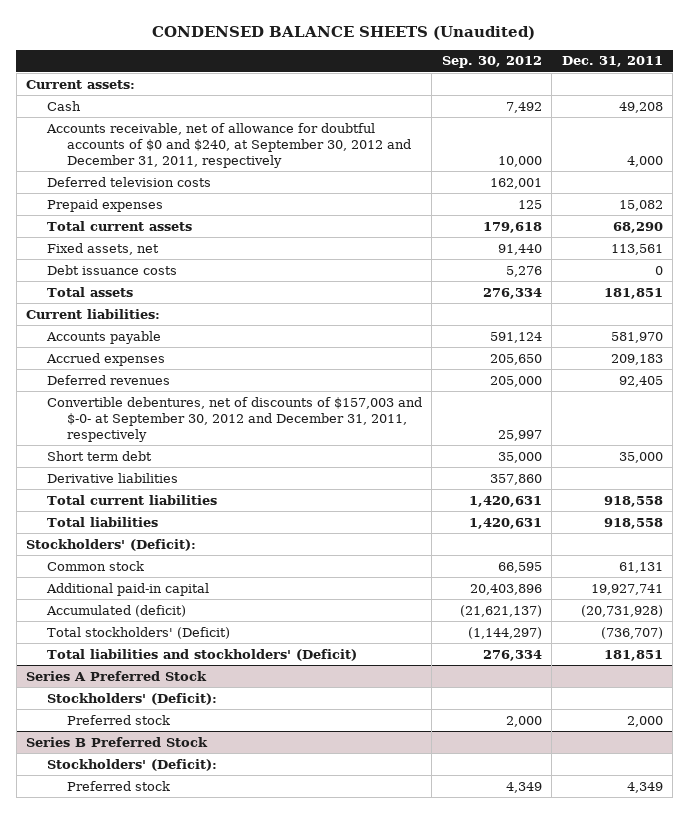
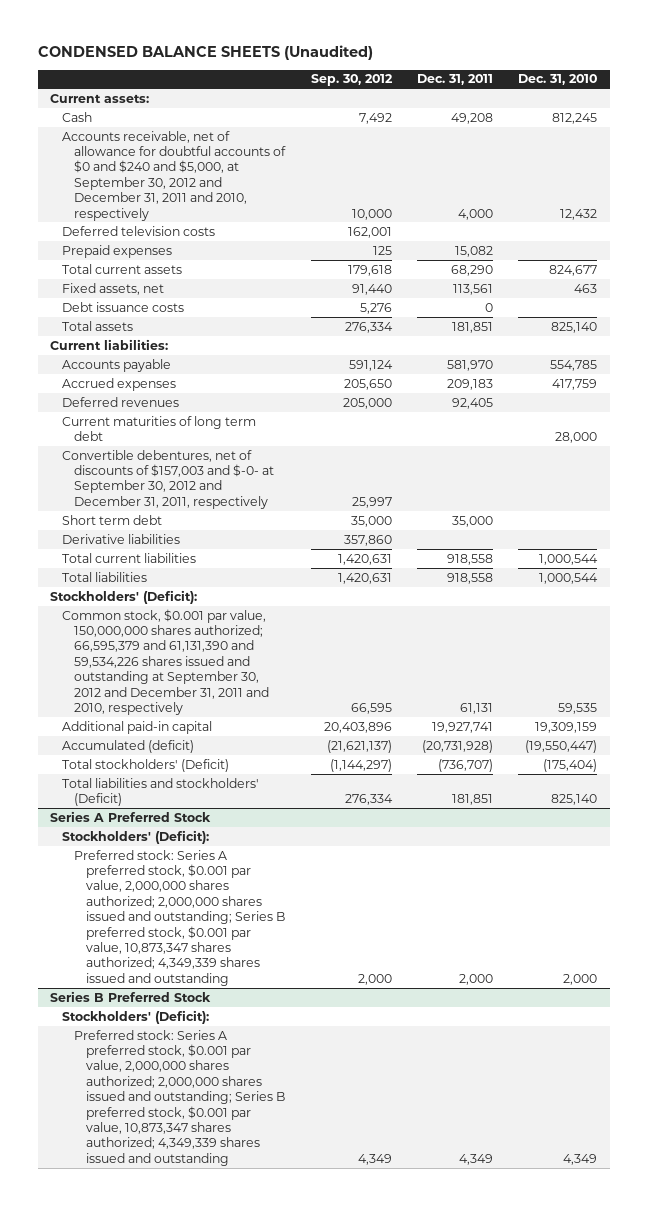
none -> [518,74,598,86] Dec. 31, 2010
[45,122,412,168] Accounts receivable, net of allowance for doubtful accounts of $0 and $240, at September 30, 2012 and December 31, 2011, respectively -> [62,130,287,221] Accounts receivable, net of allowance for doubtful accounts of $0 and $240 and $5,000, at September 30, 2012 and December 31, 2011 and 2010, respectively
none -> [62,415,257,442] Current maturities of long term debt
[46,560,144,571] Common stock -> [62,608,270,715] Common stock, $0.001 par value, 150,000,000 shares authorized; 66,595,379 and 61,131,390 and 59,534,226 shares issued and outstanding at September 30, 2012 and December 31, 2011 and 2010, respectively
[67,714,171,725] Preferred stock -> [74,849,286,986] Preferred stock: Series A preferred stock, $0.001 par value, 2,000,000 shares authorized; 2,000,000 shares issued and outstanding; Series B preferred stock, $0.001 par value, 10,873,347 shares authorized; 4,349,339 shares issued and outstanding
[67,780,171,791] Preferred stock -> [74,1029,286,1166] Preferred stock: Series A preferred stock, $0.001 par value, 2,000,000 shares authorized; 2,000,000 shares issued and outstanding; Series B preferred stock, $0.001 par value, 10,873,347 shares authorized; 4,349,339 shares issued and outstanding

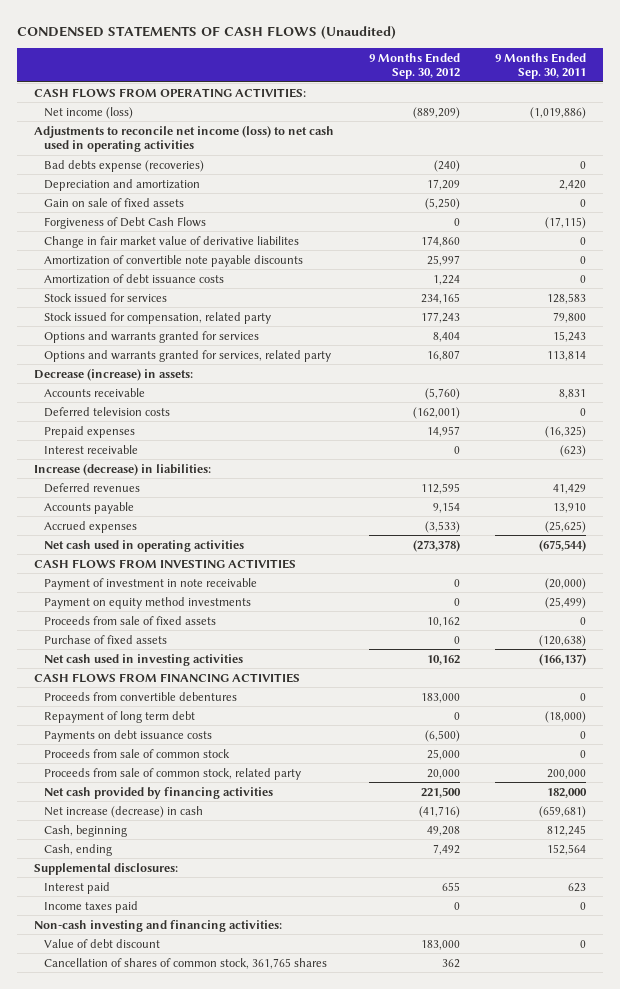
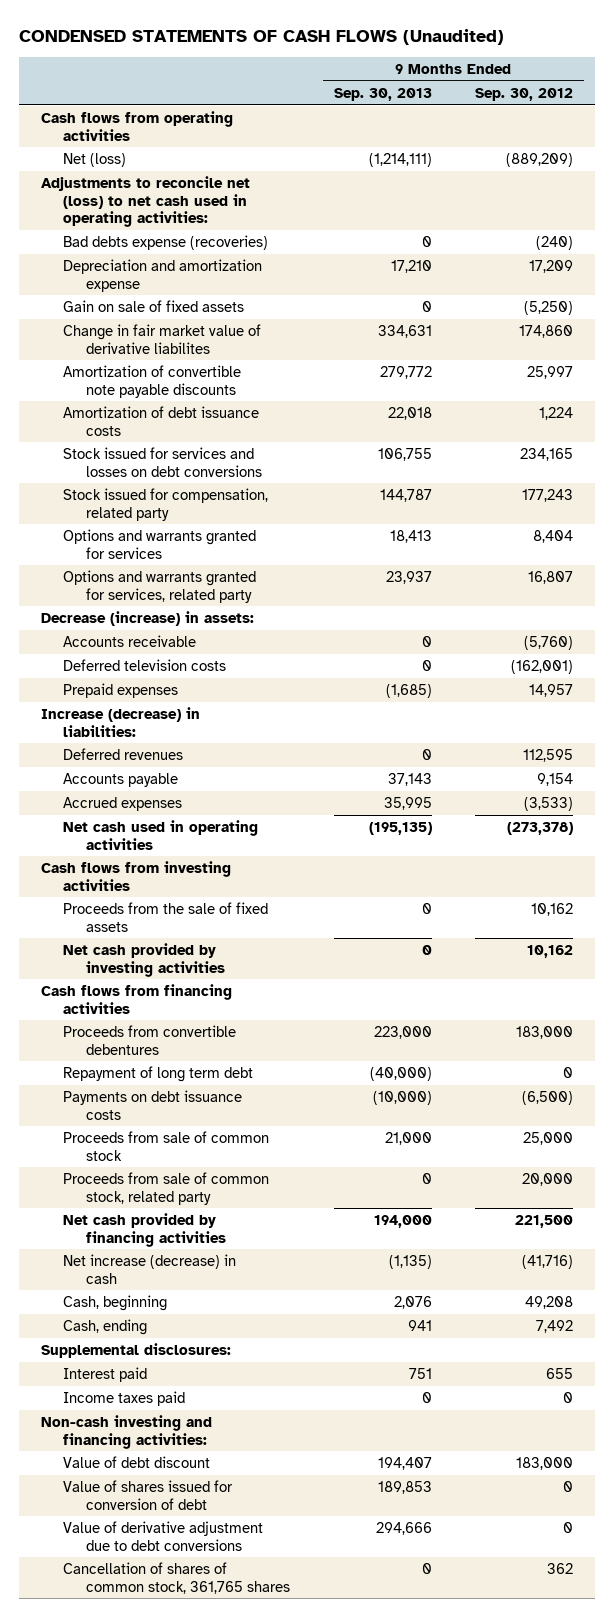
[494,52,586,80] 9 Months Ended Sep. 30, 2011 -> none
none -> [333,87,432,101] Sep. 30, 2013
[34,87,307,98] CASH FLOWS FROM OPERATING ACTIVITIES: -> [40,110,233,141] Cash flows from operating activities
[44,106,134,119] Net income (loss) -> [63,152,127,167] Net (loss)
[34,125,335,153] Adjustments to reconcile net income (loss) to net cash used in operating activities -> [40,175,250,228] Adjustments to reconcile net (loss) to net cash used in operating activities:
[44,178,201,191] Depreciation and amortization -> [63,258,263,292] Depreciation and amortization expense
[44,216,207,229] Forgiveness of Debt Cash Flows -> none
[44,292,168,302] Stock issued for services -> [63,446,262,477] Stock issued for services and losses on debt conversions
[44,444,139,454] Interest receivable -> none
[44,577,258,590] Payment of investment in note receivable -> none
[44,596,252,609] Payment on equity method investments -> none
[44,634,168,644] Purchase of fixed assets -> none
[34,558,297,569] CASH FLOWS FROM INVESTING ACTIVITIES -> [40,860,231,891] Cash flows from investing activities
[44,615,217,625] Proceeds from sale of fixed assets -> [63,901,269,932] Proceeds from the sale of fixed assets
[44,653,244,666] Net cash used in investing activities -> [63,942,225,977] Net cash provided by investing activities
[34,672,301,683] CASH FLOWS FROM FINANCING ACTIVITIES -> [40,983,232,1014] Cash flows from financing activities
none -> [63,1479,234,1510] Value of shares issued for conversion of debt
none -> [63,1520,264,1551] Value of derivative adjustment due to debt conversions

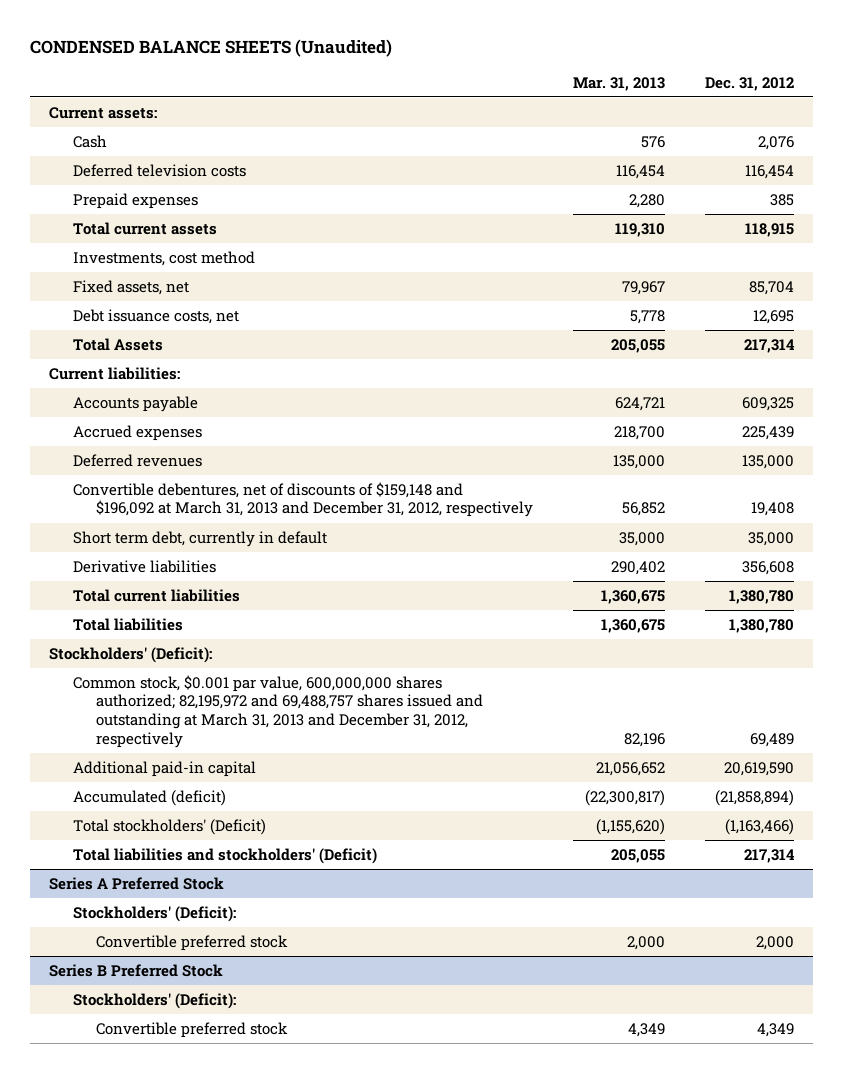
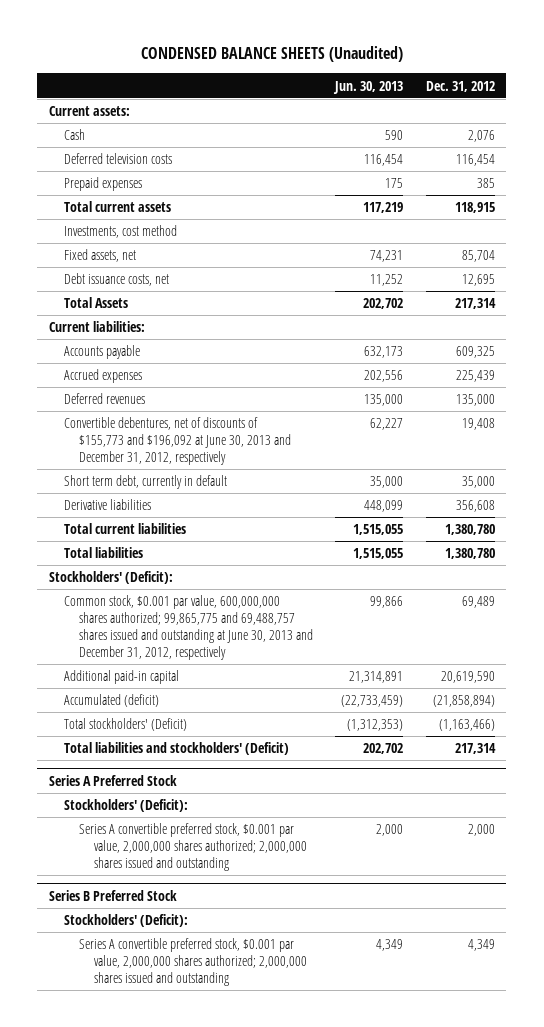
[572,76,665,91] Mar. 31, 2013 -> none
none -> [333,80,404,94] Jun. 30, 2013
[72,481,533,518] Convertible debentures, net of discounts of $159,148 and $196,092 at March 31, 2013 and December 31, 2012, respectively -> [63,417,291,466] Convertible debentures, net of discounts of $155,773 and $196,092 at June 30, 2013 and December 31, 2012, respectively
[72,674,483,748] Common stock, $0.001 par value, 600,000,000 shares authorized; 82,195,972 and 69,488,757 shares issued and outstanding at March 31, 2013 and December 31, 2012, respectively -> [63,595,313,661] Common stock, $0.001 par value, 600,000,000 shares authorized; 99,865,775 and 69,488,757 shares issued and outstanding at June 30, 2013 and December 31, 2012, respectively
[95,934,288,951] Convertible preferred stock -> [78,823,307,872] Series A convertible preferred stock, $0.001 par value, 2,000,000 shares authorized; 2,000,000 shares issued and outstanding
[95,1021,288,1038] Convertible preferred stock -> [78,938,307,987] Series A convertible preferred stock, $0.001 par value, 2,000,000 shares authorized; 2,000,000 shares issued and outstanding

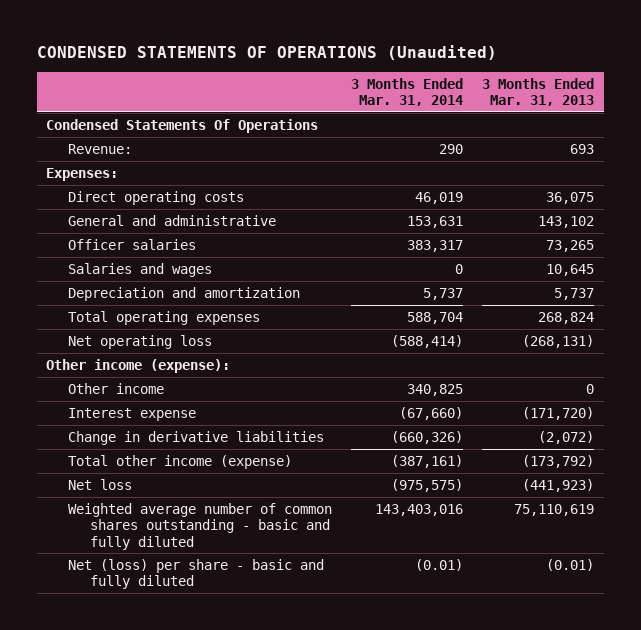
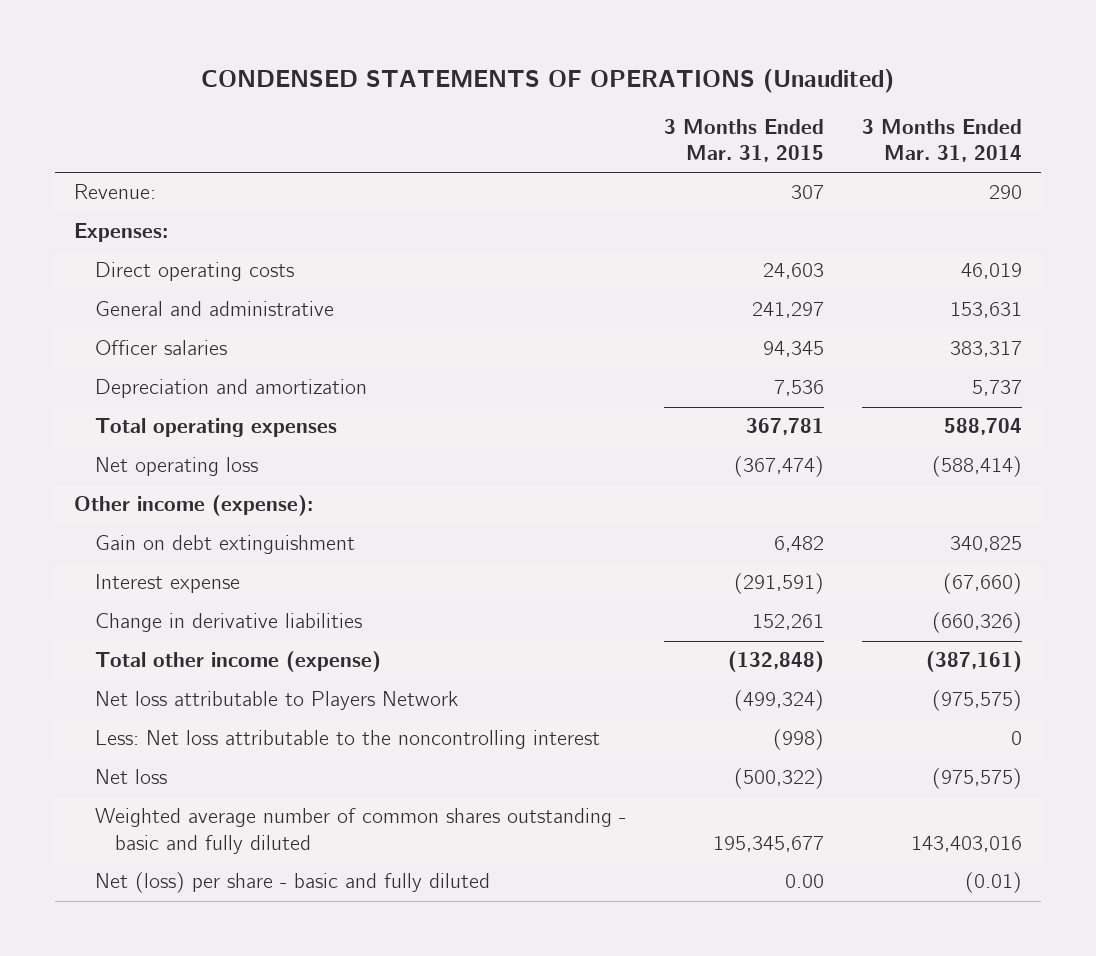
[482,77,595,106] 3 Months Ended Mar. 31, 2013 -> none
none -> [663,118,824,163] 3 Months Ended Mar. 31, 2015
[46,118,319,133] Condensed Statements Of Operations -> none
[68,262,213,277] Salaries and wages -> none
[68,382,165,394] Other income -> [94,535,355,555] Gain on debt extinguishment
none -> [94,691,458,711] Net loss attributable to Players Network
none -> [94,730,600,750] Less: Net loss attributable to the noncontrolling interest

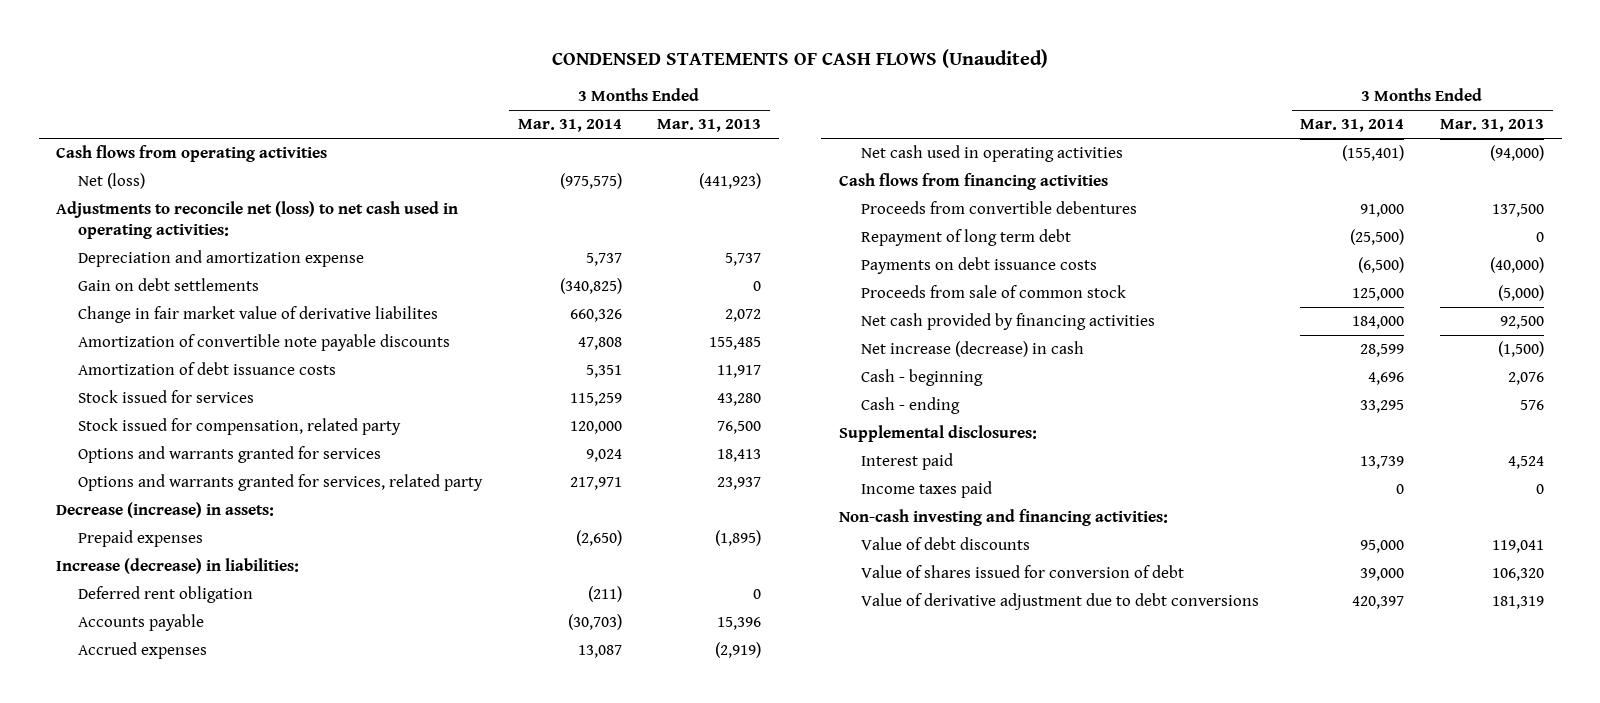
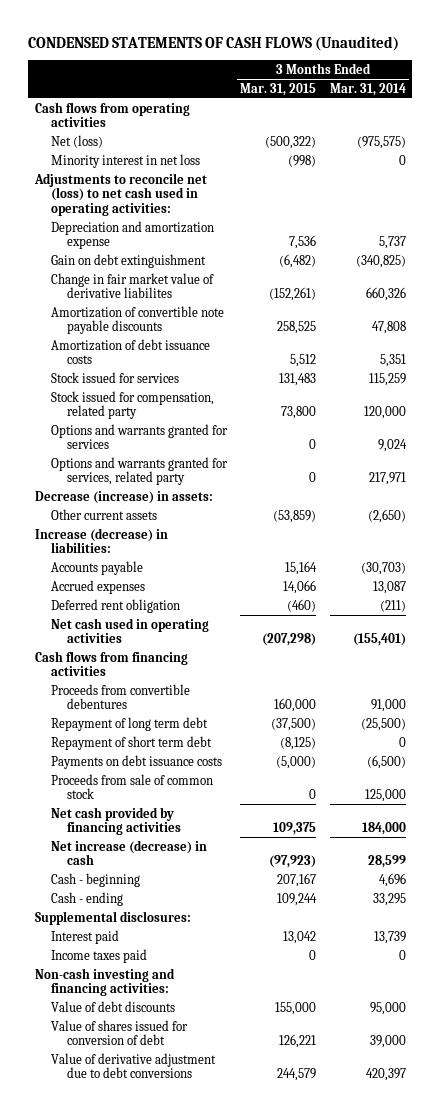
[657,119,762,133] Mar. 31, 2013 -> none
none -> [240,82,317,96] Mar. 31, 2015
none -> [51,153,201,168] Minority interest in net loss
[78,278,260,292] Gain on debt settlements -> [51,253,207,268] Gain on debt extinguishment
[78,530,204,548] Prepaid expenses -> [51,508,158,520] Other current assets
[78,586,254,604] Deferred rent obligation -> [51,598,181,613] Deferred rent obligation
none -> [51,735,213,750] Repayment of short term debt

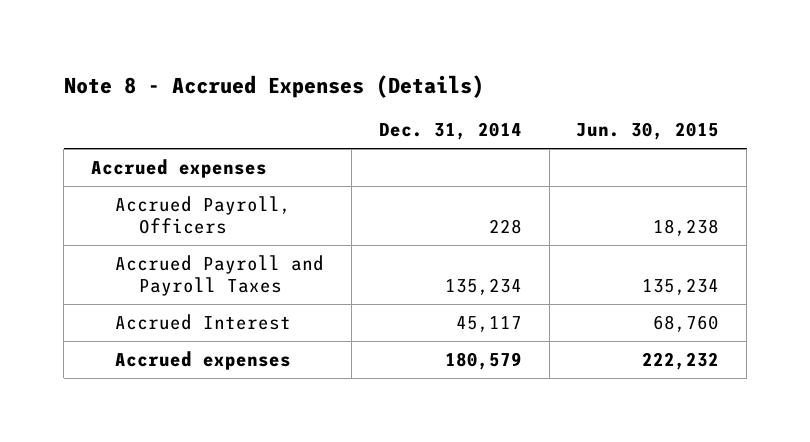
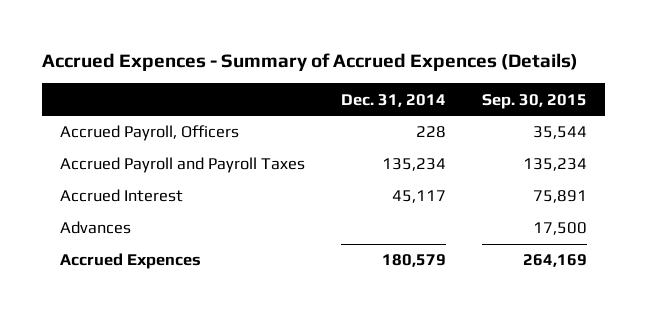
[63,74,484,98] Note 8 - Accrued Expenses (Details) -> [41,53,578,72] Accrued Expences - Summary of Accrued Expences (Details)
[576,122,720,141] Jun. 30, 2015 -> none
none -> [482,93,588,109] Sep. 30, 2015
[90,158,267,178] Accrued expenses -> none
none -> [59,221,131,235] Advances
[115,350,292,370] Accrued expenses -> [59,253,201,270] Accrued Expences

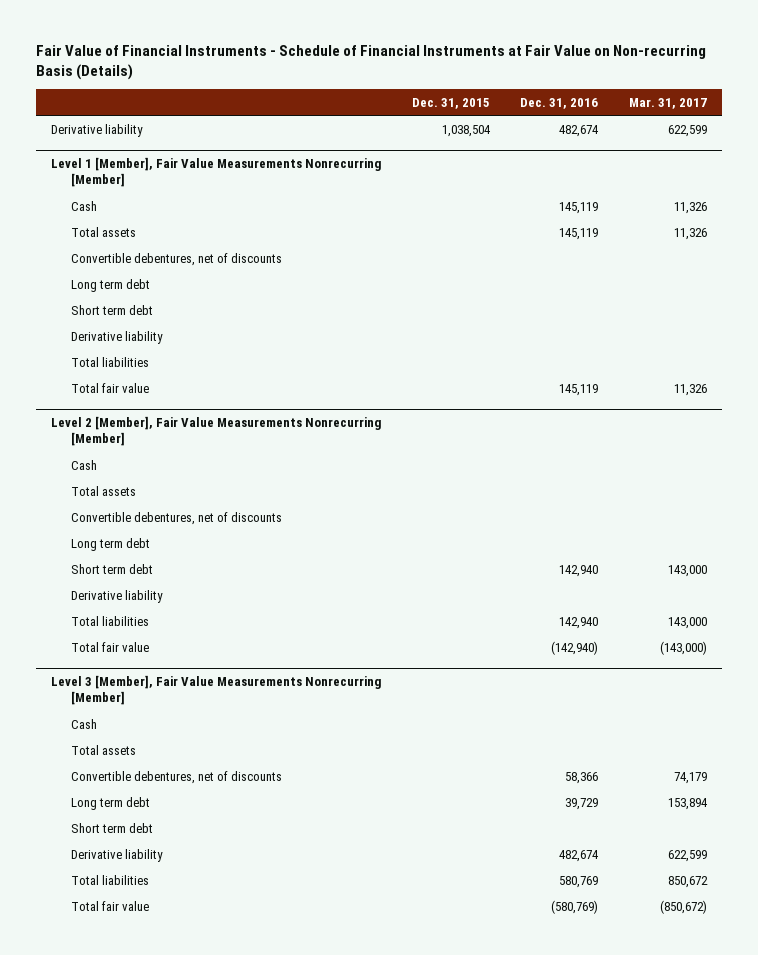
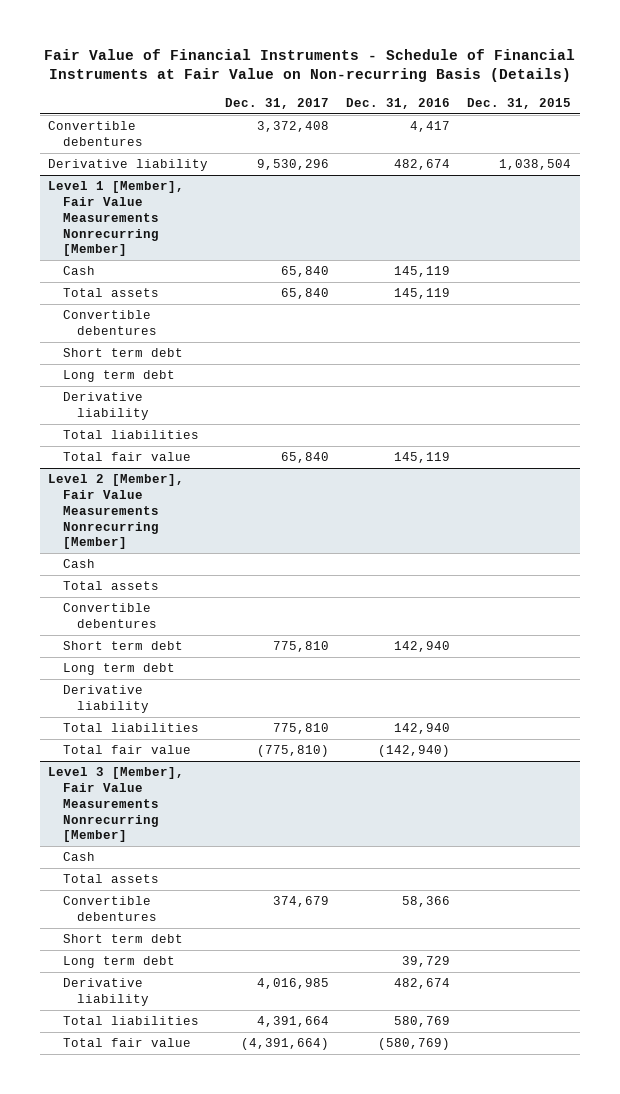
[628,97,707,109] Mar. 31, 2017 -> none
none -> [225,97,330,109] Dec. 31, 2017
none -> [48,121,143,146] Convertible debentures
[70,252,282,266] Convertible debentures, net of discounts -> [62,310,157,335] Convertible debentures
[70,278,150,292] Long term debt -> [62,370,175,383] Long term debt
[70,511,282,525] Convertible debentures, net of discounts -> [62,603,157,628] Convertible debentures
[70,537,150,551] Long term debt -> [62,663,175,676] Long term debt
[70,770,282,784] Convertible debentures, net of discounts -> [62,896,157,921] Convertible debentures
[70,796,150,810] Long term debt -> [62,956,175,969] Long term debt

